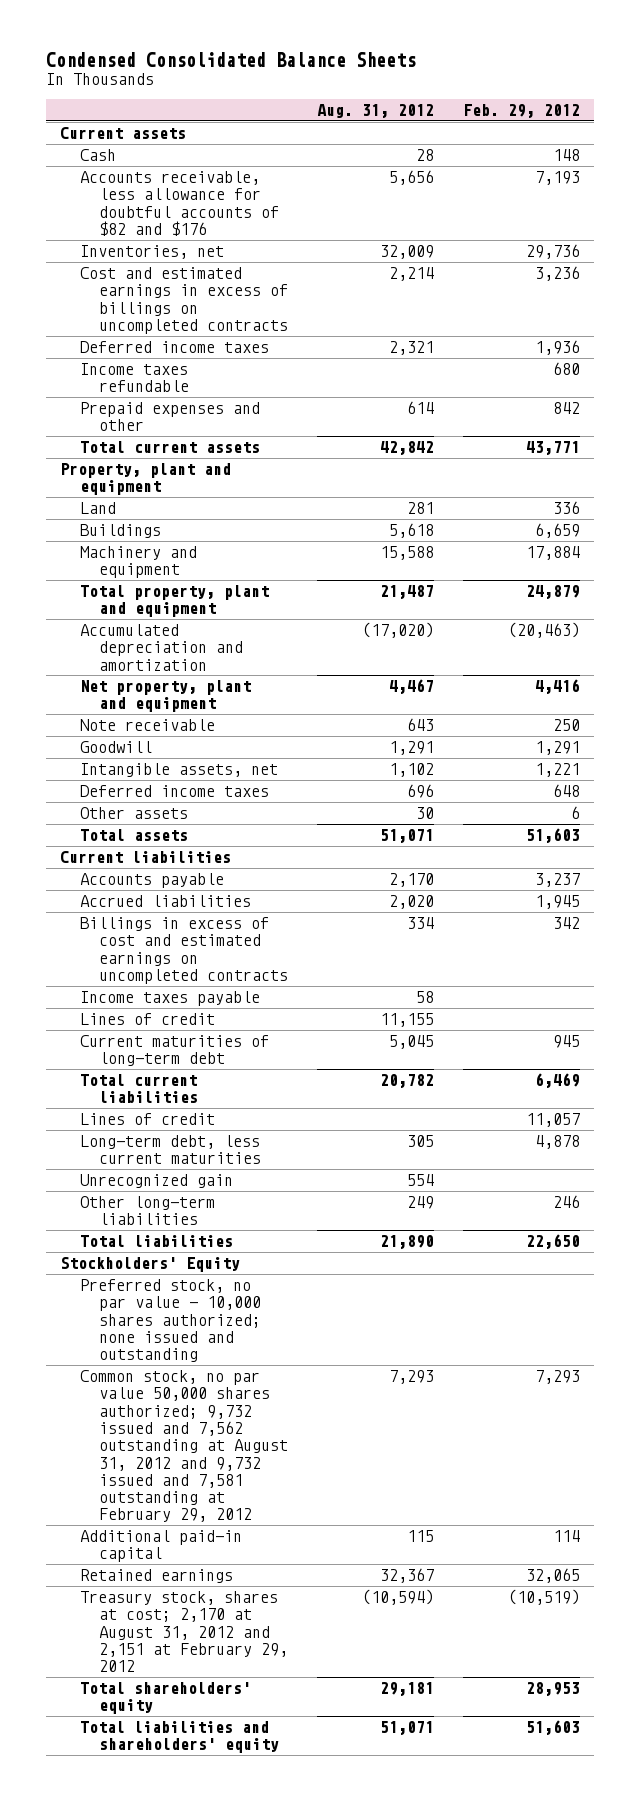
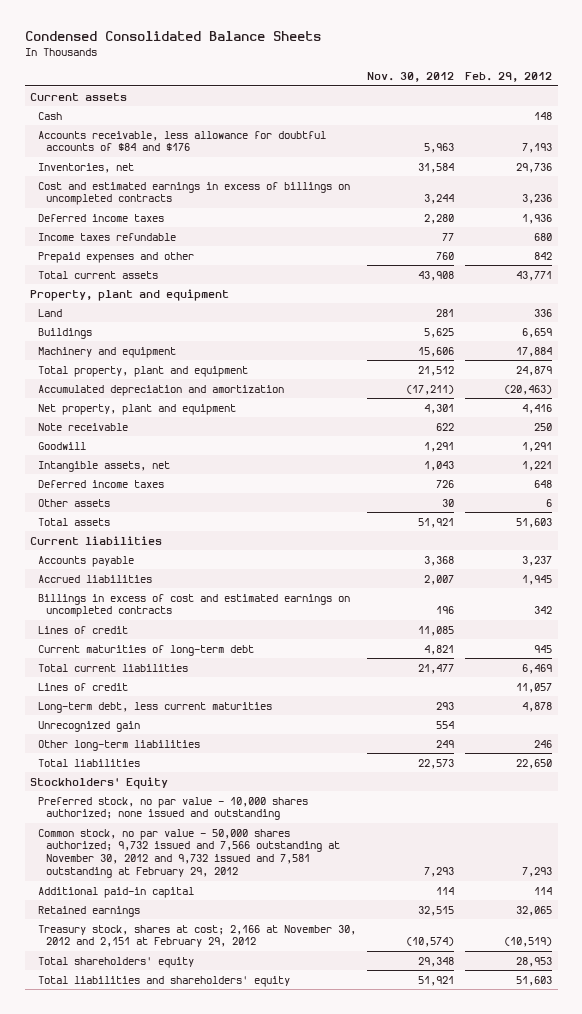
[316,104,434,119] Aug. 31, 2012 -> none
none -> [367,72,455,83] Nov. 30, 2012
[79,171,279,237] Accounts receivable, less allowance for doubtful accounts of $82 and $176 -> [38,130,327,152] Accounts receivable, less allowance for doubtful accounts of $84 and $176
[79,991,260,1007] Income taxes payable -> none
[79,1370,288,1523] Common stock, no par value 50,000 shares authorized; 9,732 issued and 7,562 outstanding at August 31, 2012 and 9,732 issued and 7,581 outstanding at February 29, 2012 -> [38,828,341,879] Common stock, no par value - 50,000 shares authorized; 9,732 issued and 7,566 outstanding at November 30, 2012 and 9,732 issued and 7,581 outstanding at February 29, 2012
[79,1591,288,1673] Treasury stock, shares at cost; 2,170 at August 31, 2012 and 2,151 at February 29, 2012 -> [38,924,357,948] Treasury stock, shares at cost; 2,166 at November 30, 2012 and 2,151 at February 29, 2012

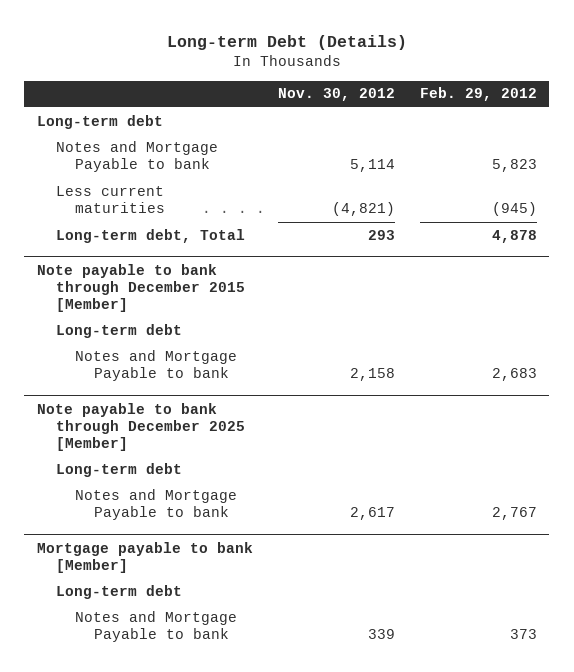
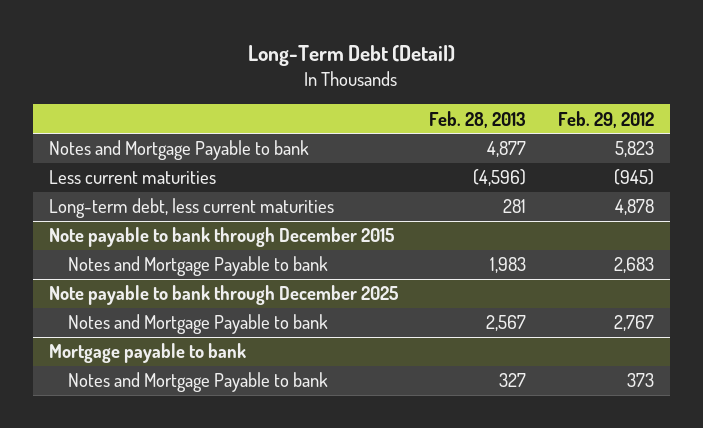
[166,34,407,50] Long-term Debt (Details) -> [248,45,456,67] Long-Term Debt (Detail)
[277,88,395,102] Nov. 30, 2012 -> none
none -> [429,110,527,128] Feb. 28, 2013
[36,114,163,129] Long-term debt -> none
[55,323,182,338] Long-term debt -> none
[55,228,245,243] Long-term debt, Total -> [48,198,334,219] Long-term debt, less current maturities
[36,263,245,312] Note payable to bank through December 2015 [Member] -> [48,227,394,248] Note payable to bank through December 2015
[55,462,182,477] Long-term debt -> none
[36,402,245,451] Note payable to bank through December 2025 [Member] -> [48,285,398,306] Note payable to bank through December 2025
[55,584,182,599] Long-term debt -> none
[36,541,253,573] Mortgage payable to bank [Member] -> [48,343,246,364] Mortgage payable to bank

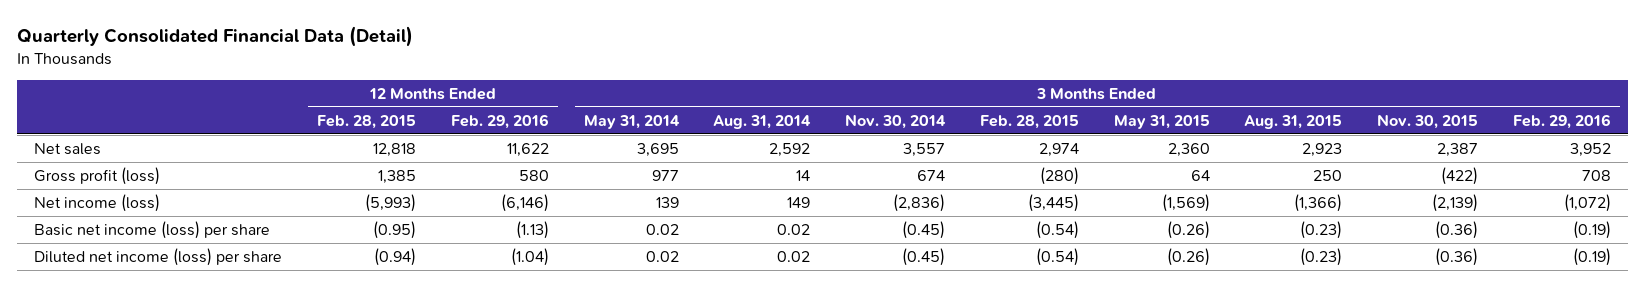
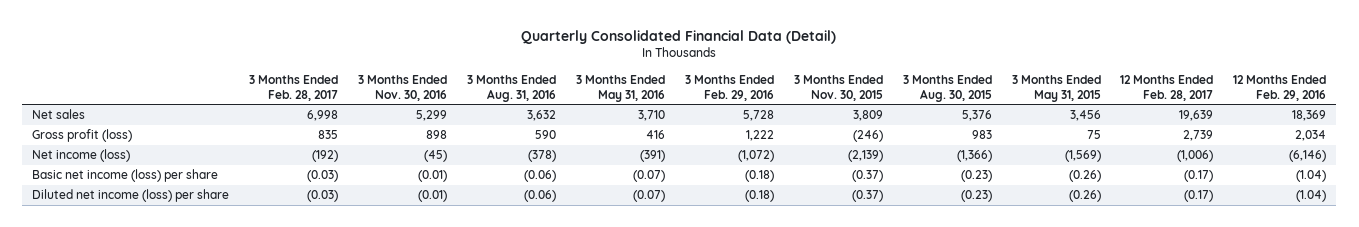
[317,114,417,129] Feb. 28, 2015 -> none
[583,114,680,129] May 31, 2014 -> none
[713,114,812,129] Aug. 31, 2014 -> none
[845,113,947,129] Nov. 30, 2014 -> none
[979,114,1079,129] Feb. 28, 2015 -> none
[1244,114,1343,129] Aug. 31, 2015 -> none
none -> [249,74,339,101] 3 Months Ended Feb. 28, 2017
none -> [358,74,448,101] 3 Months Ended Nov. 30, 2016
none -> [467,74,557,102] 3 Months Ended Aug. 31, 2016
none -> [575,74,665,102] 3 Months Ended May 31, 2016
none -> [902,74,992,102] 3 Months Ended Aug. 30, 2015
none -> [1120,74,1214,101] 12 Months Ended Feb. 28, 2017
[506,142,549,157] 11,622 -> [1292,110,1327,122] 18,369
[1167,142,1210,157] 2,360 -> [1069,110,1101,122] 3,456
[1437,142,1479,157] 2,387 -> [852,110,883,122] 3,809
[1569,142,1611,157] 3,952 -> [742,110,774,122] 5,728
[518,169,549,181] 580 -> [1295,130,1327,142] 2,034
[1190,169,1210,181] 64 -> [1086,130,1101,140] 75
[1441,166,1479,185] (422) -> [852,130,883,143] (246)
[1581,169,1611,181] 708 -> [745,130,774,142] 1,222
[515,220,549,239] (1.13) -> [1296,170,1327,183] (1.04)
[1435,220,1479,239] (0.36) -> [851,170,883,183] (0.37)
[1572,220,1611,239] (0.19) -> [744,170,774,183] (0.18)
[1435,247,1479,266] (0.36) -> [851,190,883,203] (0.37)
[1572,247,1611,266] (0.19) -> [744,190,774,203] (0.18)

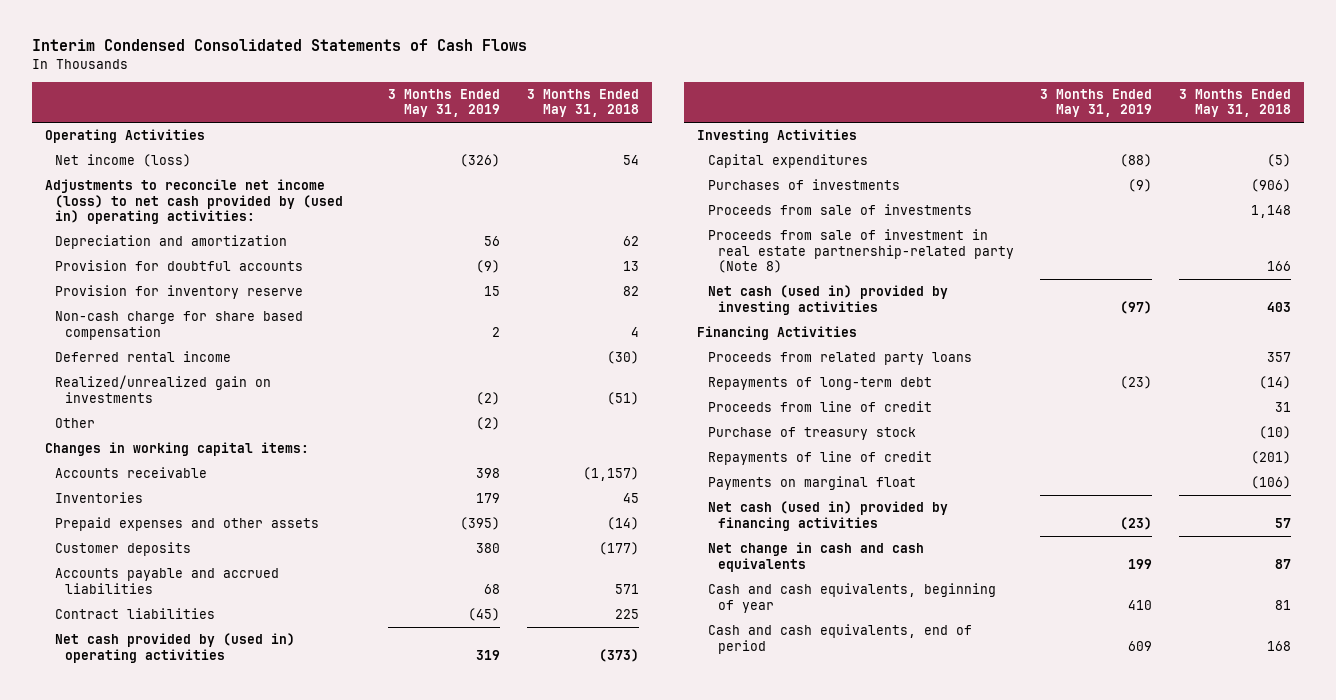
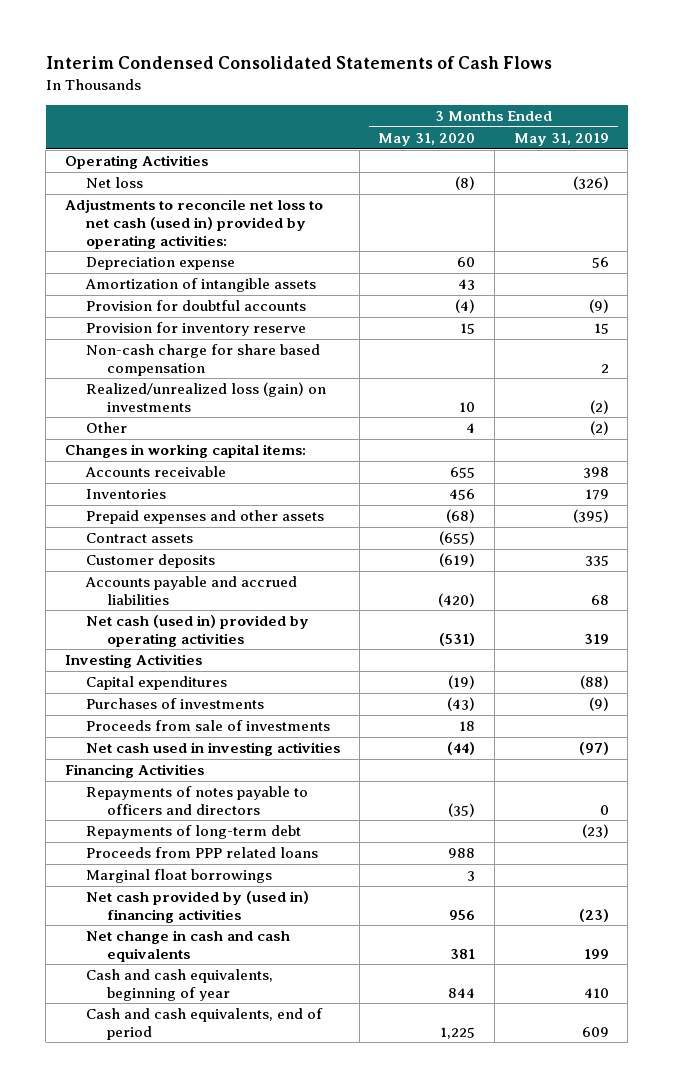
[526,88,639,118] 3 Months Ended May 31, 2018 -> none
none -> [378,132,476,146] May 31, 2020
[55,235,288,250] Depreciation and amortization -> none
[55,154,192,168] Net income (loss) -> [86,177,144,189] Net loss
[44,179,344,225] Adjustments to reconcile net income (loss) to net cash provided by (used in) operating activities: -> [64,199,323,249] Adjustments to reconcile net loss to net cash (used in) provided by operating activities:
none -> [86,257,236,271] Depreciation expense
none -> [85,278,317,293] Amortization of intangible assets
[55,351,232,363] Deferred rental income -> none
[55,375,272,403] Realized/unrealized gain on investments -> [86,382,327,412] Realized/unrealized loss (gain) on investments
none -> [86,533,194,544] Contract assets
[476,543,501,554] 380 -> [584,555,609,567] 335
[55,608,216,620] Contract liabilities -> none
[55,633,296,663] Net cash provided by (used in) operating activities -> [86,615,310,647] Net cash (used in) provided by operating activities
[707,229,1014,274] Proceeds from sale of investment in real estate partnership-related party (Note 8) -> none
[707,285,948,315] Net cash (used in) provided by investing activities -> [86,742,341,757] Net cash used in investing activities
[707,352,972,366] Proceeds from related party loans -> none
none -> [86,786,309,815] Repayments of notes payable to officers and directors
[707,401,932,413] Proceeds from line of credit -> none
[707,427,916,441] Purchase of treasury stock -> none
[707,451,932,466] Repayments of line of credit -> none
[707,476,916,491] Payments on marginal float -> none
none -> [86,847,319,859] Proceeds from PPP related loans
none -> [86,869,273,884] Marginal float borrowings
[707,501,948,531] Net cash (used in) provided by financing activities -> [86,891,310,923] Net cash provided by (used in) financing activities

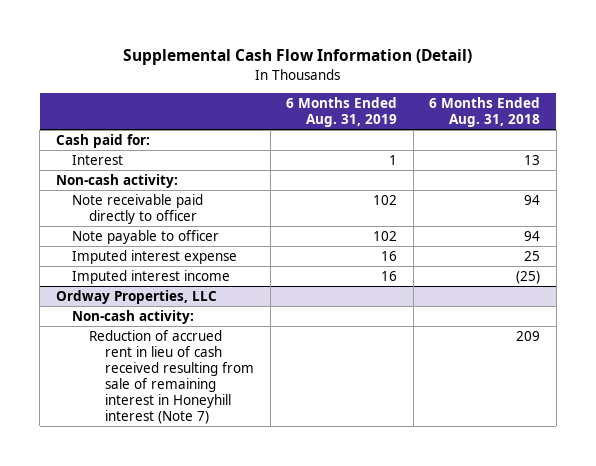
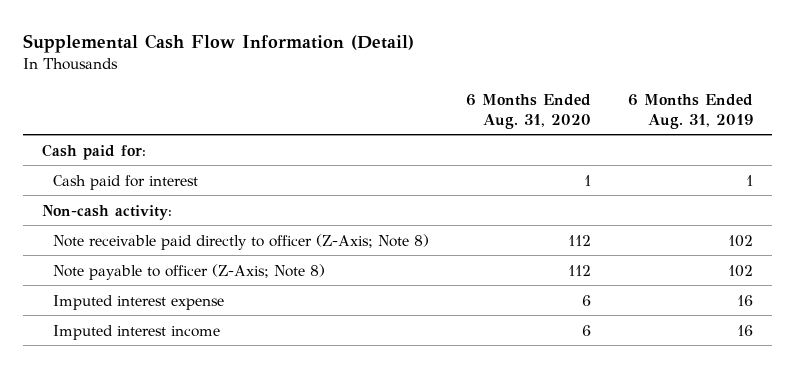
[429,97,541,128] 6 Months Ended Aug. 31, 2018 -> none
none -> [466,94,592,129] 6 Months Ended Aug. 31, 2020
[72,154,124,165] Interest -> [53,174,199,190] Cash paid for interest
[72,193,204,224] Note receivable paid directly to officer -> [53,233,430,250] Note receivable paid directly to officer (Z-Axis; Note 8)
[72,229,220,244] Note payable to officer -> [53,263,326,280] Note payable to officer (Z-Axis; Note 8)
[56,289,218,304] Ordway Properties, LLC -> none
[72,309,195,324] Non-cash activity: -> none
[88,329,255,425] Reduction of accrued rent in lieu of cash received resulting from sale of remaining interest in Honeyhill interest (Note 7) -> none

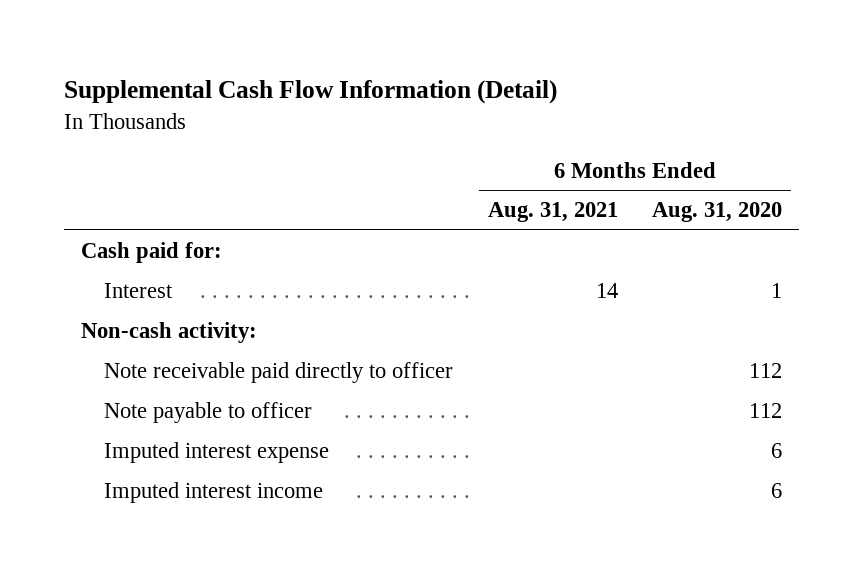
[628,94,754,129] 6 Months Ended Aug. 31, 2019 -> none
none -> [487,202,618,223] Aug. 31, 2021
[53,174,199,190] Cash paid for interest -> [104,283,174,299] Interest
[53,233,430,250] Note receivable paid directly to officer (Z-Axis; Note 8) -> [104,362,454,384] Note receivable paid directly to officer
[53,263,326,280] Note payable to officer (Z-Axis; Note 8) -> [104,402,313,424] Note payable to officer

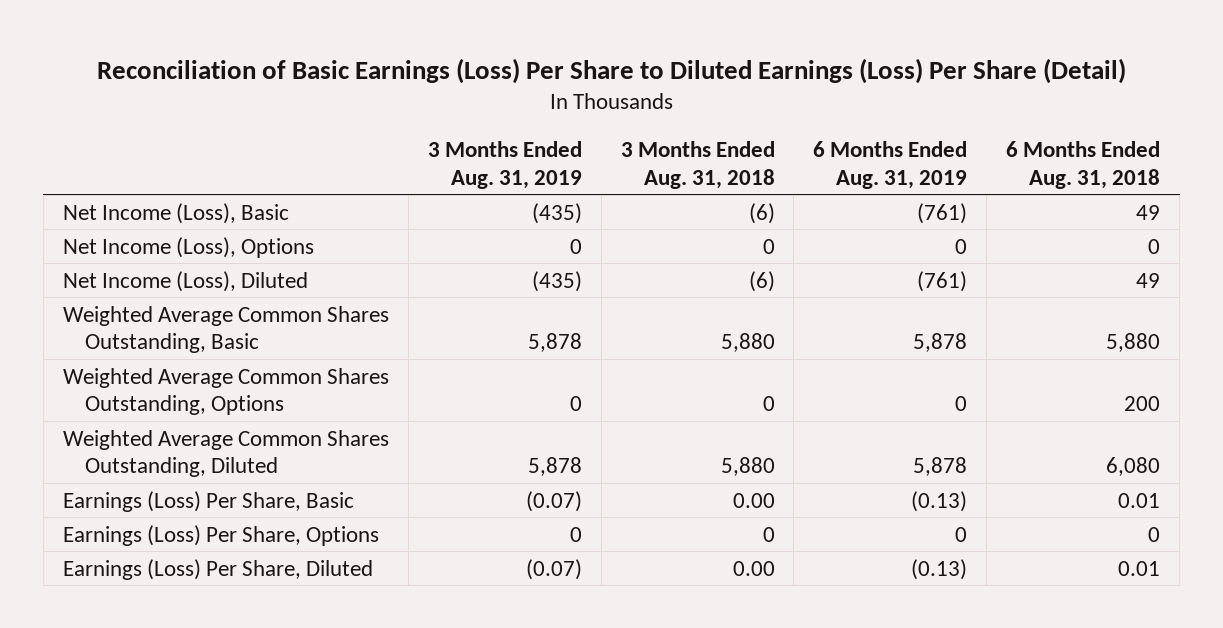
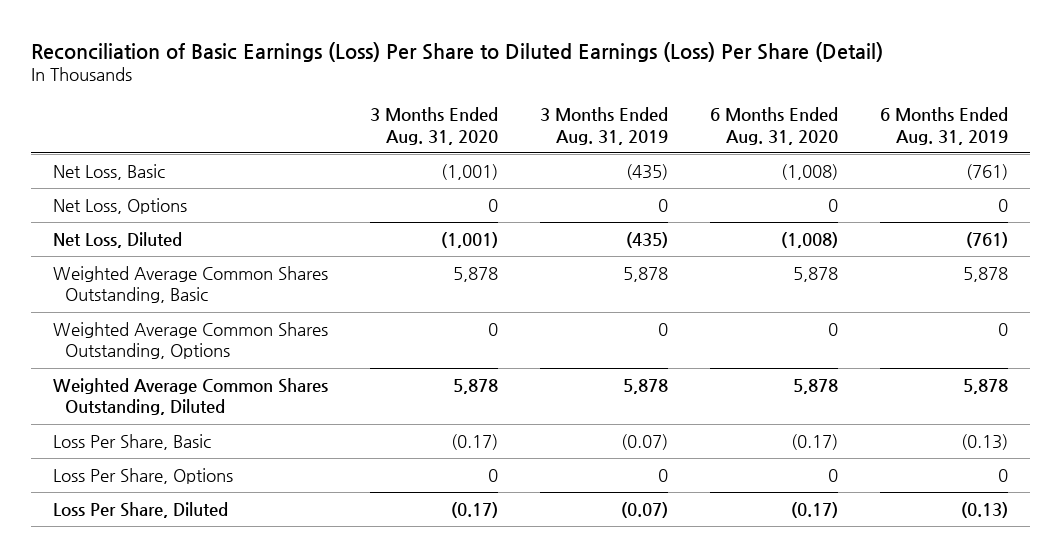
[620,140,775,189] 3 Months Ended Aug. 31, 2018 -> none
[1006,140,1161,189] 6 Months Ended Aug. 31, 2018 -> none
none -> [369,107,498,145] 3 Months Ended Aug. 31, 2020
none -> [710,107,839,145] 6 Months Ended Aug. 31, 2020
[62,202,289,224] Net Income (Loss), Basic -> [52,164,165,181] Net Loss, Basic
[62,236,314,258] Net Income (Loss), Options -> [52,198,187,215] Net Loss, Options
[62,270,308,292] Net Income (Loss), Diluted -> [52,232,182,249] Net Loss, Diluted
[62,490,354,512] Earnings (Loss) Per Share, Basic -> [52,434,211,451] Loss Per Share, Basic
[62,524,379,546] Earnings (Loss) Per Share, Options -> [52,468,233,485] Loss Per Share, Options
[62,558,373,580] Earnings (Loss) Per Share, Diluted -> [52,502,228,519] Loss Per Share, Diluted

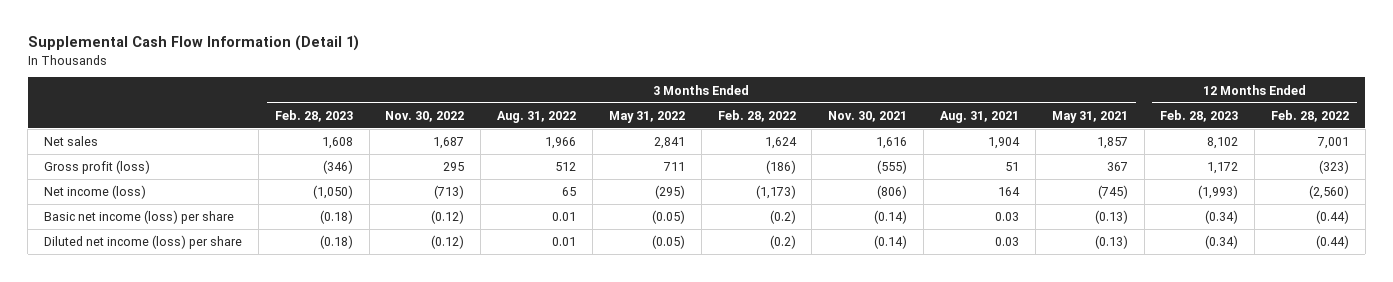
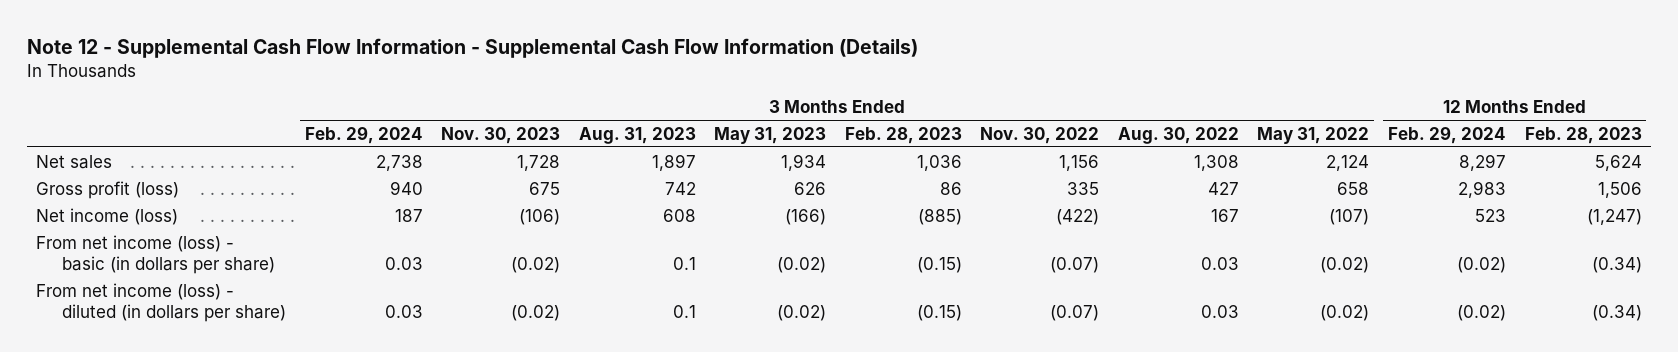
[27,35,359,52] Supplemental Cash Flow Information (Detail 1) -> [27,37,919,58] Note 12 - Supplemental Cash Flow Information - Supplemental Cash Flow Information (Details)
[497,110,577,123] Aug. 31, 2022 -> none
[717,109,796,122] Feb. 28, 2022 -> none
[828,110,908,122] Nov. 30, 2021 -> none
[939,110,1019,123] Aug. 31, 2021 -> none
[1051,110,1128,123] May 31, 2021 -> none
[1271,109,1350,122] Feb. 28, 2022 -> none
none -> [304,125,423,144] Feb. 29, 2024
none -> [441,126,561,144] Nov. 30, 2023
none -> [578,126,696,144] Aug. 31, 2023
none -> [714,126,827,144] May 31, 2023
none -> [1117,126,1239,144] Aug. 30, 2022
none -> [1388,125,1507,144] Feb. 29, 2024
[321,137,353,150] 1,608 -> [916,154,962,171] 1,036
[433,137,465,150] 1,687 -> [1059,154,1100,171] 1,156
[653,137,685,150] 2,841 -> [1326,154,1370,171] 2,124
[1207,137,1239,150] 8,102 -> [1594,154,1642,171] 5,624
[322,160,353,175] (346) -> [939,181,962,195] 86
[443,162,465,172] 295 -> [1067,181,1100,195] 335
[662,162,685,172] 711 -> [1337,181,1370,195] 658
[1207,162,1239,175] 1,172 -> [1597,181,1642,198] 1,506
[312,185,353,200] (1,050) -> [917,208,962,225] (885)
[434,185,465,200] (713) -> [1056,208,1100,225] (422)
[654,185,685,200] (295) -> [1329,208,1370,225] (107)
[1198,185,1239,200] (1,993) -> [1586,208,1642,225] (1,247)
[44,210,235,225] Basic net income (loss) per share -> [36,234,276,274] From net income (loss) - basic (in dollars per share)
[319,210,353,225] (0.18) -> [916,256,962,273] (0.15)
[431,210,465,225] (0.12) -> [1050,256,1100,273] (0.07)
[651,210,685,225] (0.05) -> [1320,256,1370,273] (0.02)
[44,235,243,250] Diluted net income (loss) per share -> [36,282,287,322] From net income (loss) - diluted (in dollars per share)
[319,235,353,250] (0.18) -> [916,304,962,321] (0.15)
[431,235,465,250] (0.12) -> [1050,304,1100,321] (0.07)
[651,235,685,250] (0.05) -> [1320,304,1370,321] (0.02)

